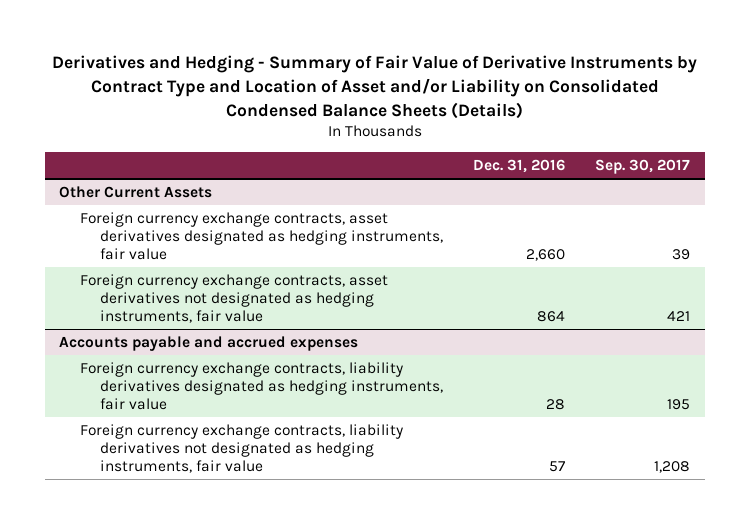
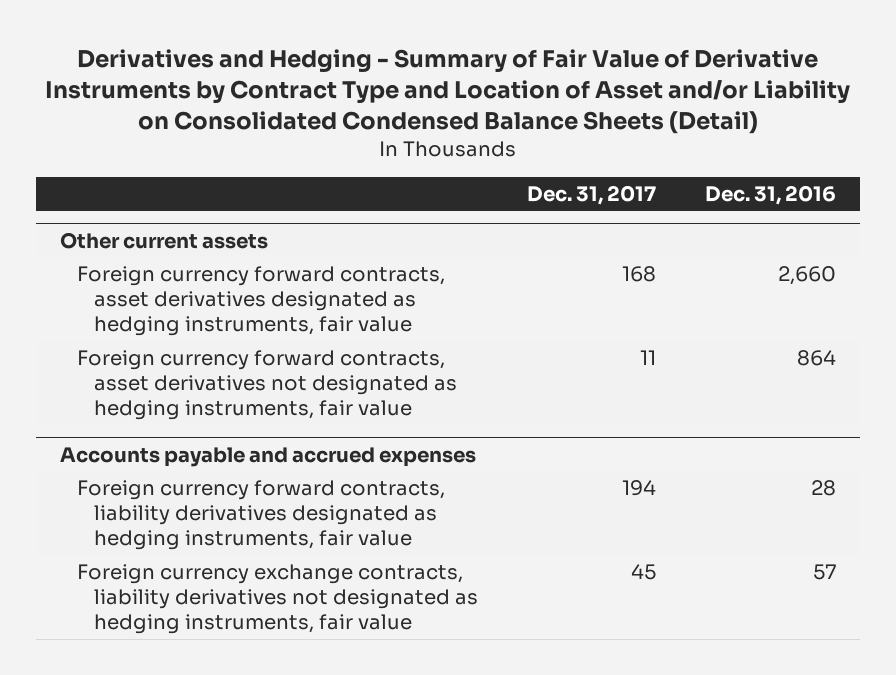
[51,55,697,119] Derivatives and Hedging - Summary of Fair Value of Derivative Instruments by Contract Type and Location of Asset and/or Liability on Consolidated Condensed Balance Sheets (Details) -> [45,48,851,135] Derivatives and Hedging - Summary of Fair Value of Derivative Instruments by Contract Type and Location of Asset and/or Liability on Consolidated Condensed Balance Sheets (Detail)
[594,158,690,174] Sep. 30, 2017 -> none
none -> [527,184,657,205] Dec. 31, 2017
[59,185,213,198] Other Current Assets -> [59,231,268,249] Other current assets
[79,211,444,260] Foreign currency exchange contracts, asset derivatives designated as hedging instruments, fair value -> [77,266,446,337] Foreign currency forward contracts, asset derivatives designated as hedging instruments, fair value
[79,273,388,323] Foreign currency exchange contracts, asset derivatives not designated as hedging instruments, fair value -> [77,350,458,421] Foreign currency forward contracts, asset derivatives not designated as hedging instruments, fair value
[79,361,444,410] Foreign currency exchange contracts, liability derivatives designated as hedging instruments, fair value -> [77,480,446,551] Foreign currency forward contracts, liability derivatives designated as hedging instruments, fair value

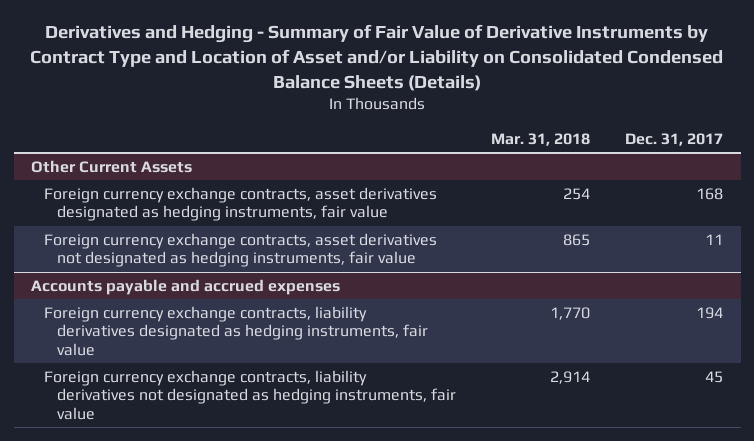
[45,48,851,135] Derivatives and Hedging - Summary of Fair Value of Derivative Instruments by Contract Type and Location of Asset and/or Liability on Consolidated Condensed Balance Sheets (Detail) -> [30,24,724,91] Derivatives and Hedging - Summary of Fair Value of Derivative Instruments by Contract Type and Location of Asset and/or Liability on Consolidated Condensed Balance Sheets (Details)
[705,184,837,205] Dec. 31, 2016 -> none
none -> [491,132,591,146] Mar. 31, 2018
[59,231,268,249] Other current assets -> [31,159,193,173] Other Current Assets
[77,266,446,337] Foreign currency forward contracts, asset derivatives designated as hedging instruments, fair value -> [44,186,438,222] Foreign currency exchange contracts, asset derivatives designated as hedging instruments, fair value
[77,350,458,421] Foreign currency forward contracts, asset derivatives not designated as hedging instruments, fair value -> [44,232,438,268] Foreign currency exchange contracts, asset derivatives not designated as hedging instruments, fair value
[77,480,446,551] Foreign currency forward contracts, liability derivatives designated as hedging instruments, fair value -> [44,305,428,357] Foreign currency exchange contracts, liability derivatives designated as hedging instruments, fair value

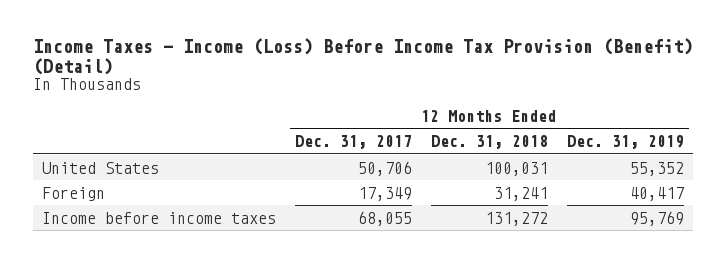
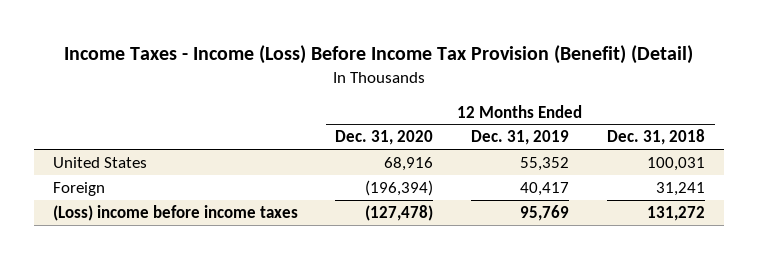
[295,135,413,150] Dec. 31, 2017 -> none
none -> [335,130,434,146] Dec. 31, 2020
[42,211,277,224] Income before income taxes -> [52,204,298,221] (Loss) income before income taxes

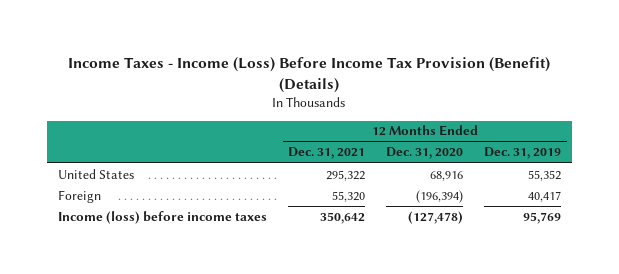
[63,44,693,64] Income Taxes - Income (Loss) Before Income Tax Provision (Benefit) (Detail) -> [68,56,551,93] Income Taxes - Income (Loss) Before Income Tax Provision (Benefit) (Details)
[607,129,706,146] Dec. 31, 2018 -> none
none -> [287,147,365,160] Dec. 31, 2021
[52,204,298,221] (Loss) income before income taxes -> [57,210,267,224] Income (loss) before income taxes

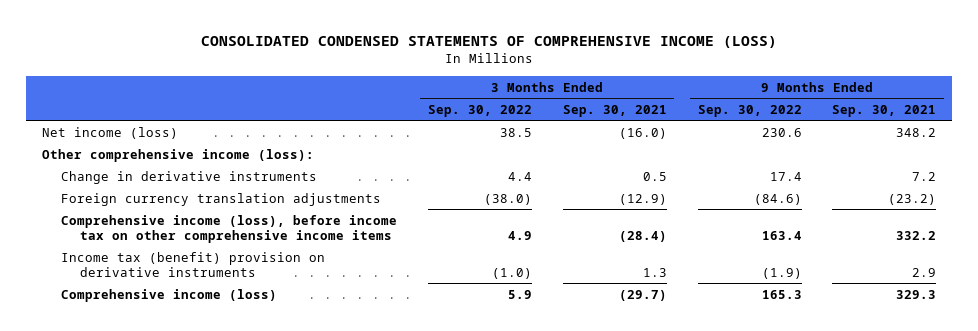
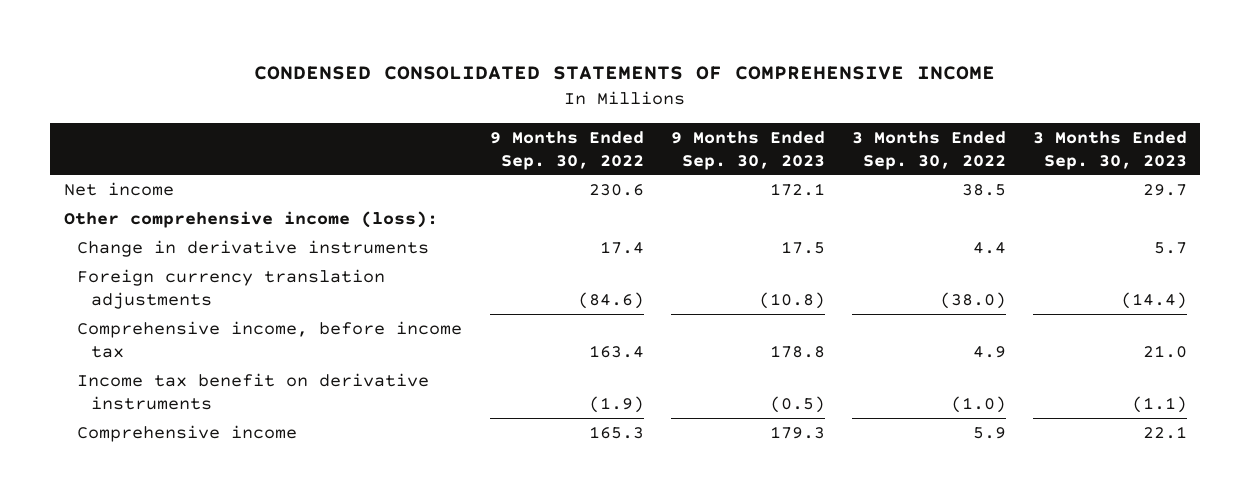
[201,36,778,49] CONSOLIDATED CONDENSED STATEMENTS OF COMPREHENSIVE INCOME (LOSS) -> [254,66,996,81] CONDENSED CONSOLIDATED STATEMENTS OF COMPREHENSIVE INCOME
[562,104,667,117] Sep. 30, 2021 -> none
[832,104,937,117] Sep. 30, 2021 -> none
none -> [670,130,825,170] 9 Months Ended Sep. 30, 2023
none -> [1032,130,1187,170] 3 Months Ended Sep. 30, 2023
[41,126,178,139] Net income (loss) -> [63,181,174,196] Net income
[60,214,397,243] Comprehensive income (loss), before income tax on other comprehensive income items -> [77,320,463,358] Comprehensive income, before income tax
[60,251,325,277] Income tax (benefit) provision on derivative instruments -> [77,372,430,410] Income tax benefit on derivative instruments
[60,288,277,302] Comprehensive income (loss) -> [77,424,298,442] Comprehensive income

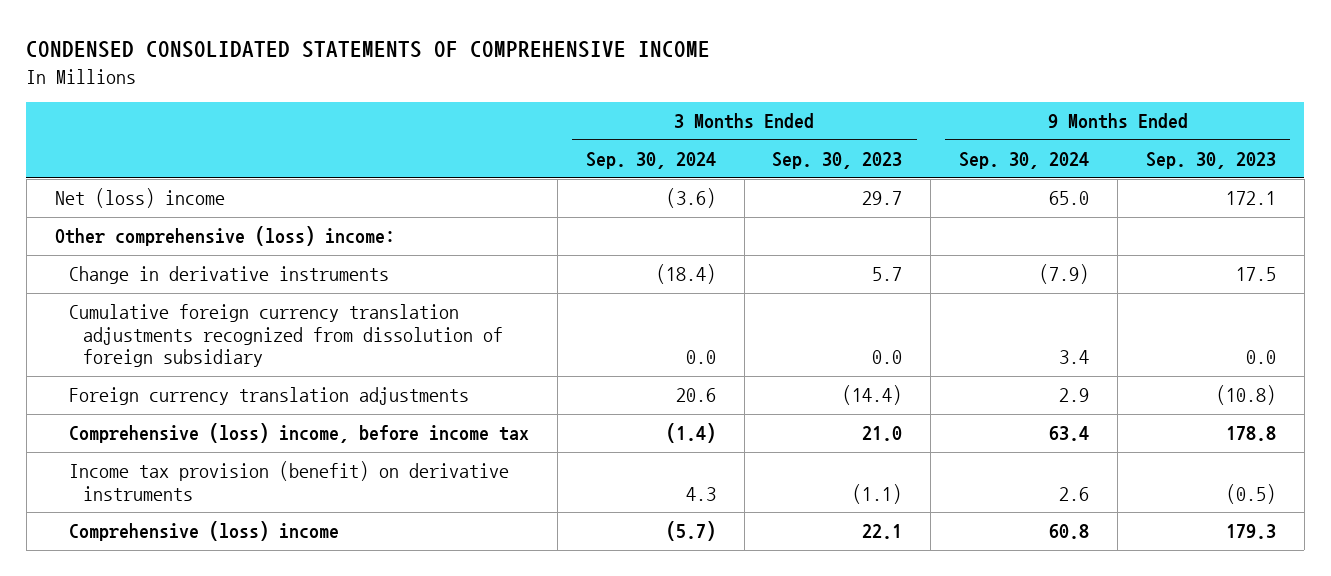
[489,130,644,170] 9 Months Ended Sep. 30, 2022 -> none
[851,130,1006,170] 3 Months Ended Sep. 30, 2022 -> none
none -> [585,151,716,169] Sep. 30, 2024
none -> [959,151,1090,169] Sep. 30, 2024
[63,181,174,196] Net income -> [54,188,225,209] Net (loss) income
[63,210,438,228] Other comprehensive income (loss): -> [54,226,395,247] Other comprehensive (loss) income:
none -> [69,304,504,368] Cumulative foreign currency translation adjustments recognized from dissolution of foreign subsidiary
[77,320,463,358] Comprehensive income, before income tax -> [69,423,530,444] Comprehensive (loss) income, before income tax
[77,372,430,410] Income tax benefit on derivative instruments -> [69,461,510,501] Income tax provision (benefit) on derivative instruments
[77,424,298,442] Comprehensive income -> [69,521,340,542] Comprehensive (loss) income

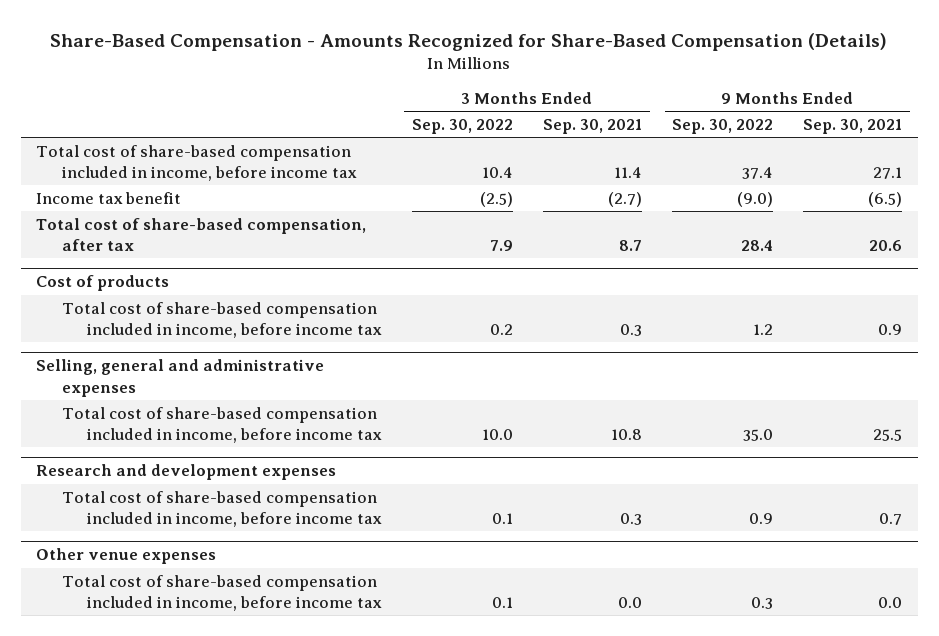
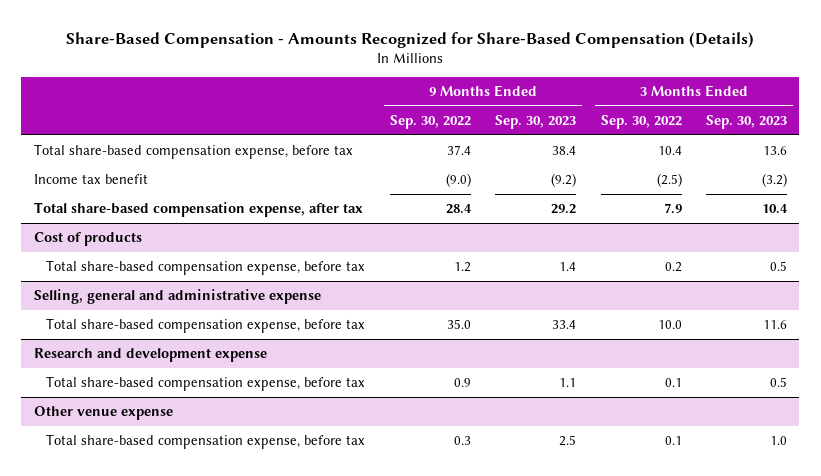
[542,118,642,134] Sep. 30, 2021 -> none
[803,118,903,134] Sep. 30, 2021 -> none
none -> [495,114,577,129] Sep. 30, 2023
none -> [705,114,787,129] Sep. 30, 2023
[36,144,357,181] Total cost of share-based compensation included in income, before income tax -> [33,143,353,159] Total share-based compensation expense, before tax
[36,217,367,251] Total cost of share-based compensation, after tax -> [33,201,363,217] Total share-based compensation expense, after tax
[61,301,383,338] Total cost of share-based compensation included in income, before income tax -> [46,259,366,275] Total share-based compensation expense, before tax
[36,359,325,397] Selling, general and administrative expenses -> [33,288,321,304] Selling, general and administrative expense
[61,406,383,443] Total cost of share-based compensation included in income, before income tax -> [46,317,366,333] Total share-based compensation expense, before tax
[36,464,337,481] Research and development expenses -> [33,347,267,362] Research and development expense
[61,490,383,527] Total cost of share-based compensation included in income, before income tax -> [46,375,366,391] Total share-based compensation expense, before tax
[36,548,217,565] Other venue expenses -> [33,405,173,420] Other venue expense
[61,574,383,611] Total cost of share-based compensation included in income, before income tax -> [46,433,366,449] Total share-based compensation expense, before tax

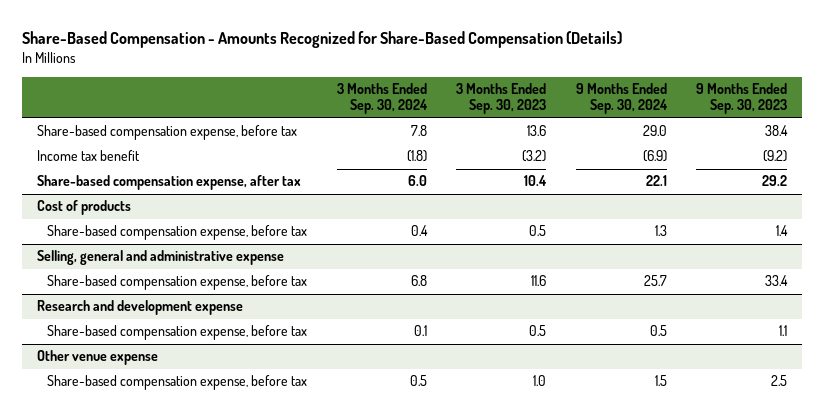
[389,114,471,129] Sep. 30, 2022 -> none
[600,114,682,129] Sep. 30, 2022 -> none
none -> [336,82,428,115] 3 Months Ended Sep. 30, 2024
none -> [575,82,668,115] 9 Months Ended Sep. 30, 2024
[33,143,353,159] Total share-based compensation expense, before tax -> [36,125,297,141] Share-based compensation expense, before tax
[33,201,363,217] Total share-based compensation expense, after tax -> [36,175,301,191] Share-based compensation expense, after tax
[46,259,366,275] Total share-based compensation expense, before tax -> [46,225,307,241] Share-based compensation expense, before tax
[46,317,366,333] Total share-based compensation expense, before tax -> [46,275,307,291] Share-based compensation expense, before tax
[46,375,366,391] Total share-based compensation expense, before tax -> [46,325,307,341] Share-based compensation expense, before tax
[46,433,366,449] Total share-based compensation expense, before tax -> [46,375,307,391] Share-based compensation expense, before tax

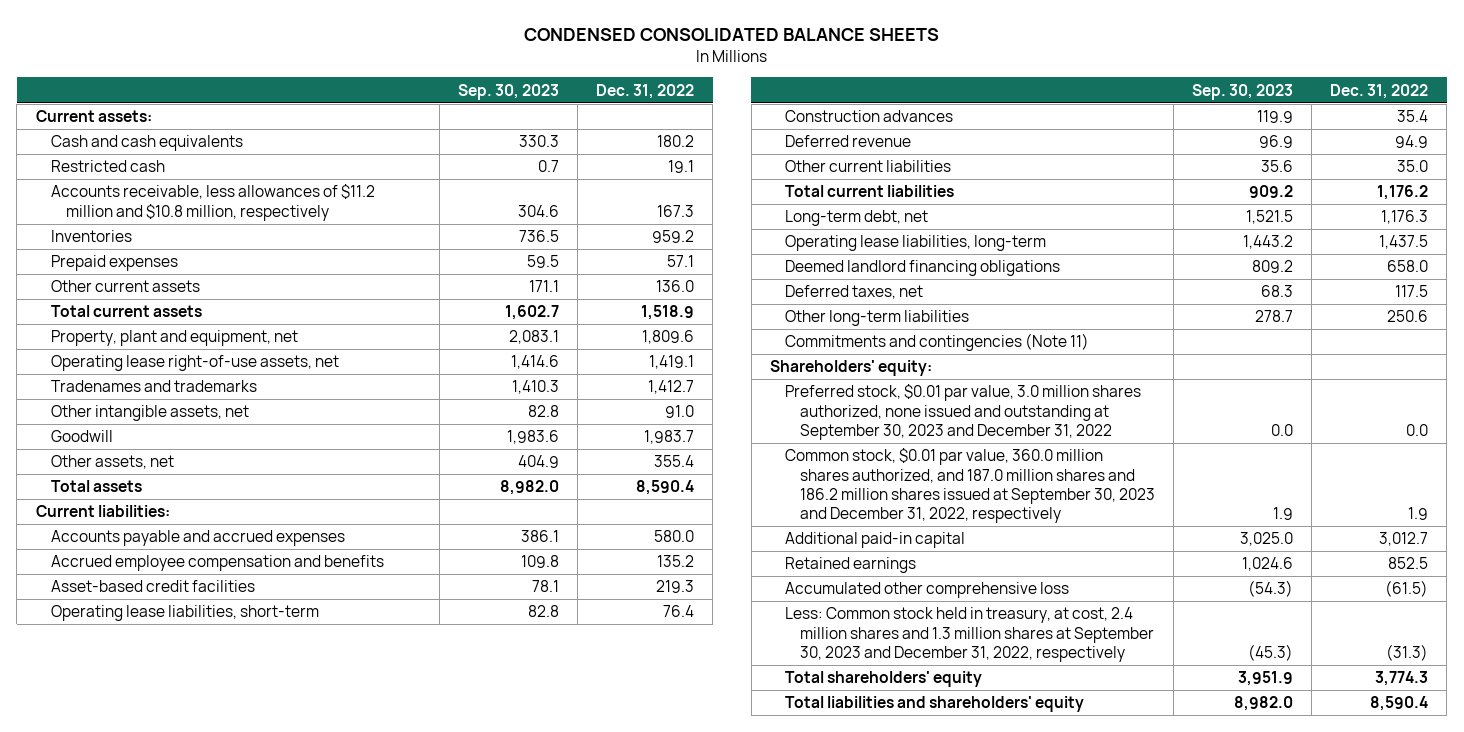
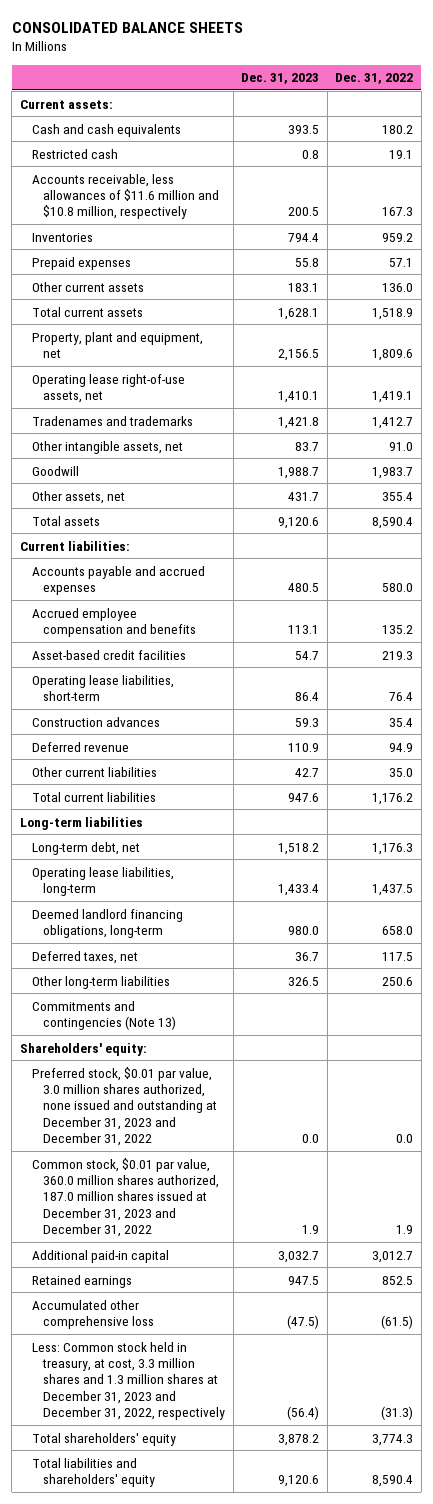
[523,27,939,41] CONDENSED CONSOLIDATED BALANCE SHEETS -> [11,21,243,33] CONSOLIDATED BALANCE SHEETS
[457,83,559,100] Sep. 30, 2023 -> none
none -> [241,73,320,85] Dec. 31, 2023
[50,184,375,221] Accounts receivable, less allowances of $11.2 million and $10.8 million, respectively -> [31,173,220,220] Accounts receivable, less allowances of $11.6 million and $10.8 million, respectively
none -> [19,816,143,830] Long-term liabilities
[784,260,1060,277] Deemed landlord financing obligations -> [31,908,183,938] Deemed landlord financing obligations, long-term
[784,333,1089,352] Commitments and contingencies (Note 11) -> [31,1000,177,1030] Commitments and contingencies (Note 13)
[784,384,1141,440] Preferred stock, $0.01 par value, 3.0 million shares authorized, none issued and outstanding at September 30, 2023 and December 31, 2022 -> [31,1066,218,1147] Preferred stock, $0.01 par value, 3.0 million shares authorized, none issued and outstanding at December 31, 2023 and December 31, 2022
[784,448,1155,524] Common stock, $0.01 par value, 360.0 million shares authorized, and 187.0 million shares and 186.2 million shares issued at September 30, 2023 and December 31, 2022, respectively -> [31,1157,220,1238] Common stock, $0.01 par value, 360.0 million shares authorized, 187.0 million shares issued at December 31, 2023 and December 31, 2022
[784,607,1154,662] Less: Common stock held in treasury, at cost, 2.4 million shares and 1.3 million shares at September 30, 2023 and December 31, 2022, respectively -> [31,1341,226,1421] Less: Common stock held in treasury, at cost, 3.3 million shares and 1.3 million shares at December 31, 2023 and December 31, 2022, respectively

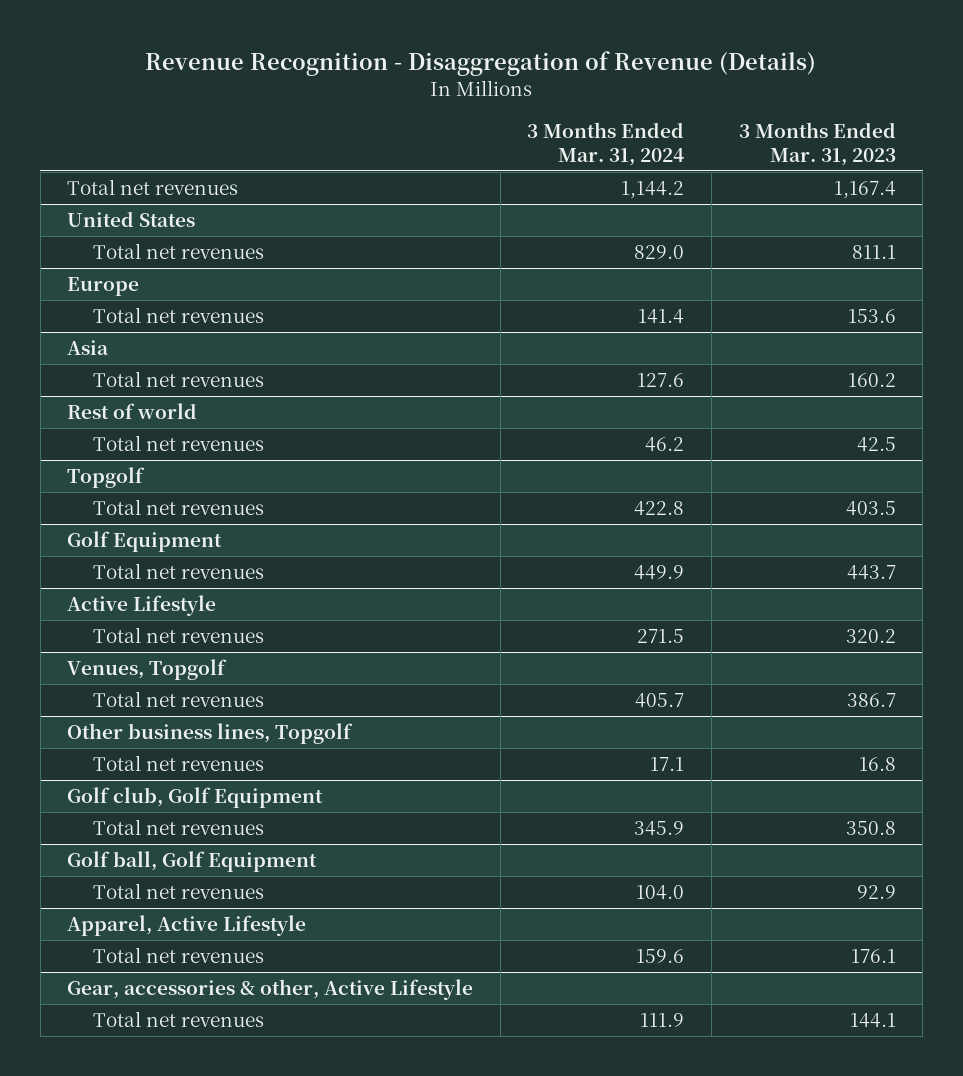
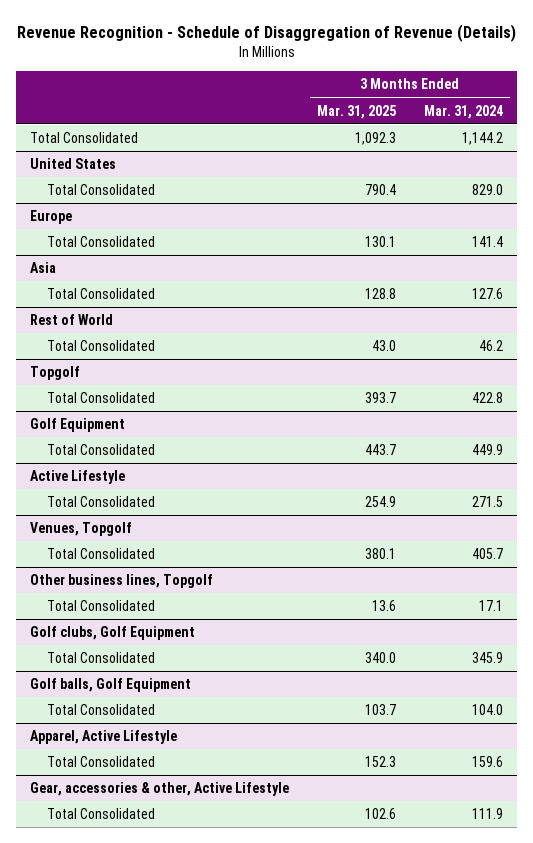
[145,50,817,76] Revenue Recognition - Disaggregation of Revenue (Details) -> [16,23,516,42] Revenue Recognition - Schedule of Disaggregation of Revenue (Details)
[738,122,896,166] 3 Months Ended Mar. 31, 2023 -> none
none -> [317,104,397,119] Mar. 31, 2025
[67,179,239,196] Total net revenues -> [30,132,139,144] Total Consolidated
[93,243,265,260] Total net revenues -> [46,184,155,196] Total Consolidated
[93,307,265,324] Total net revenues -> [46,236,155,248] Total Consolidated
[93,371,265,388] Total net revenues -> [46,288,155,300] Total Consolidated
[67,403,198,420] Rest of world -> [30,314,114,326] Rest of World
[93,435,265,452] Total net revenues -> [46,340,155,352] Total Consolidated
[93,499,265,516] Total net revenues -> [46,392,155,404] Total Consolidated
[93,563,265,580] Total net revenues -> [46,444,155,456] Total Consolidated
[93,627,265,644] Total net revenues -> [46,496,155,508] Total Consolidated
[93,691,265,708] Total net revenues -> [46,548,155,560] Total Consolidated
[93,755,265,772] Total net revenues -> [46,600,155,612] Total Consolidated
[67,787,324,809] Golf club, Golf Equipment -> [30,626,196,641] Golf clubs, Golf Equipment
[93,819,265,836] Total net revenues -> [46,652,155,664] Total Consolidated
[67,851,318,873] Golf ball, Golf Equipment -> [30,678,192,693] Golf balls, Golf Equipment
[93,883,265,900] Total net revenues -> [46,704,155,716] Total Consolidated
[93,947,265,964] Total net revenues -> [46,756,155,768] Total Consolidated
[93,1011,265,1028] Total net revenues -> [46,808,155,820] Total Consolidated

